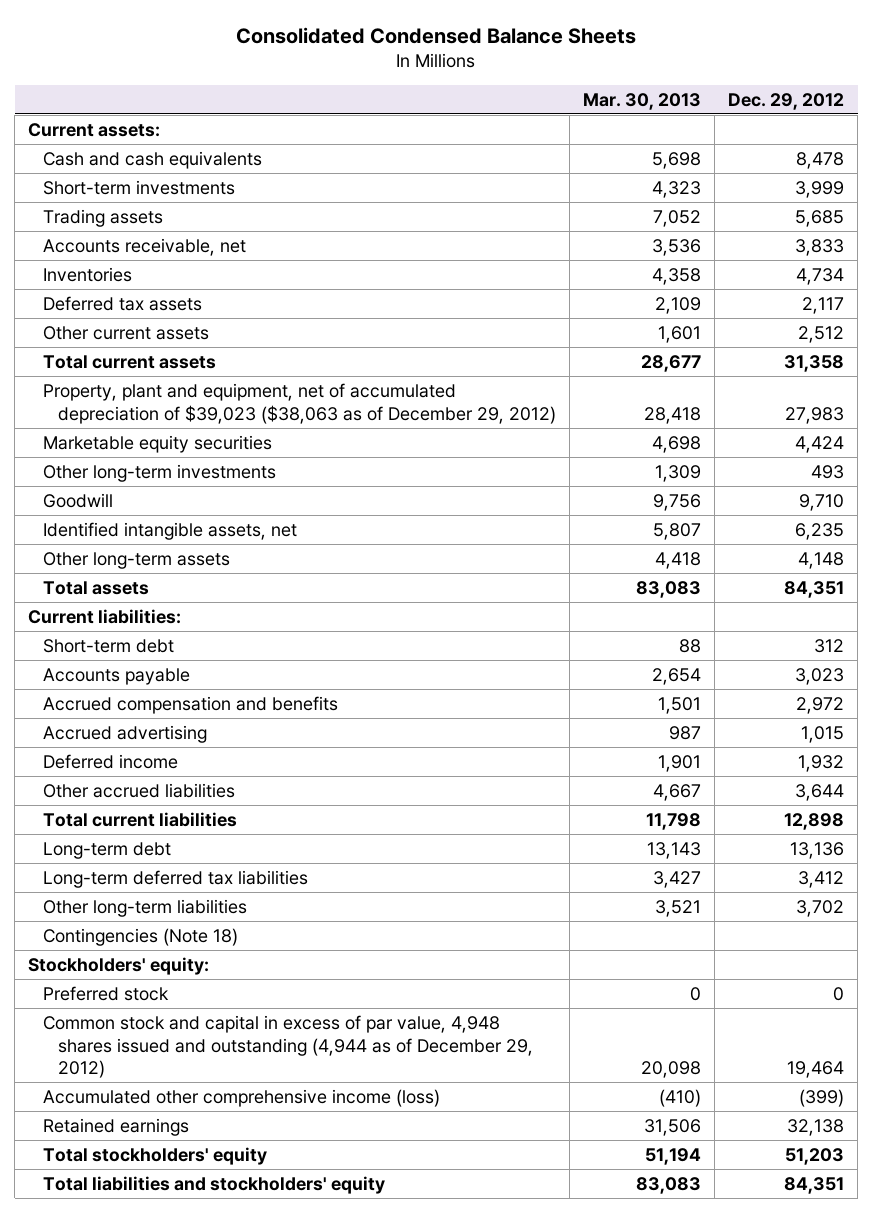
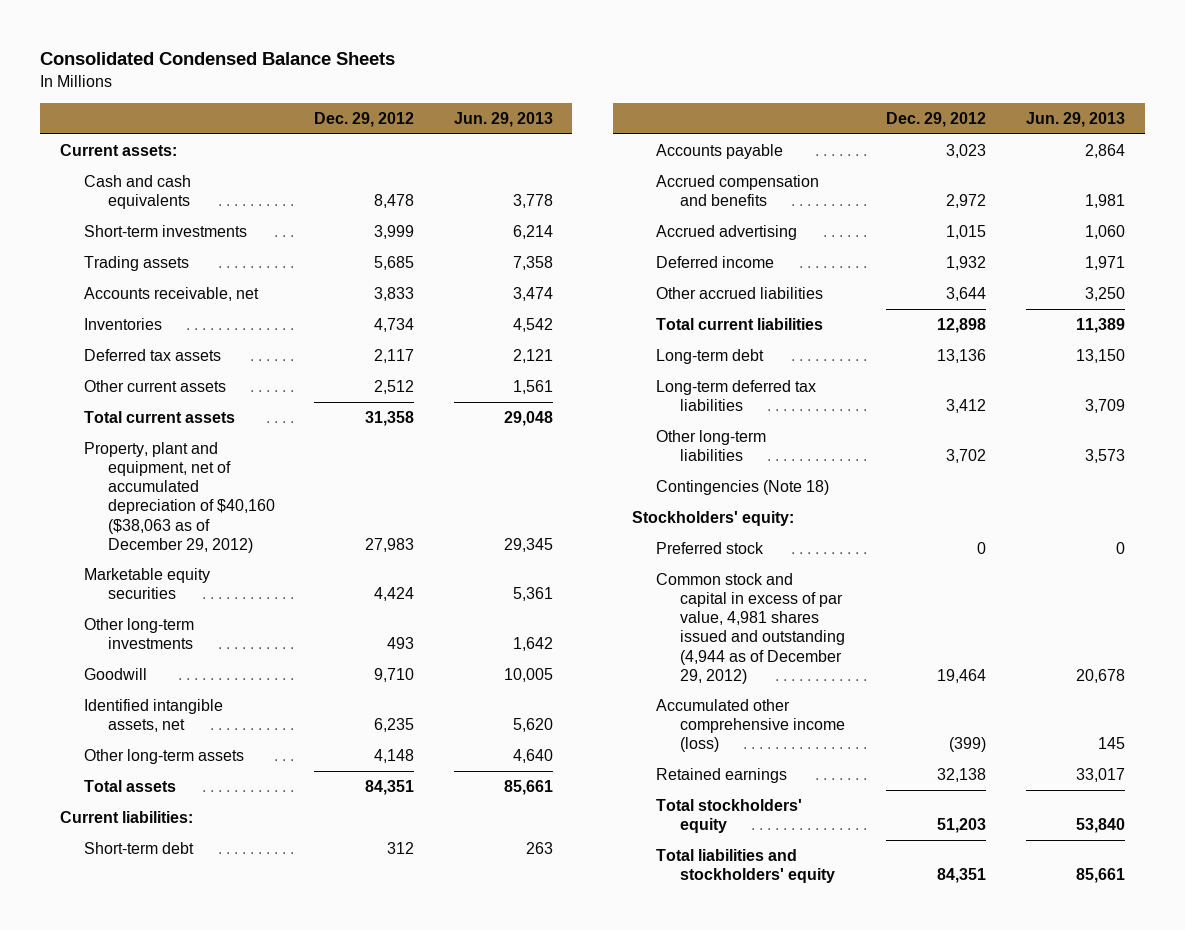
[582,92,701,110] Mar. 30, 2013 -> none
none -> [453,111,553,127] Jun. 29, 2013
[42,382,556,424] Property, plant and equipment, net of accumulated depreciation of $39,023 ($38,063 as of December 29, 2012) -> [83,441,275,553] Property, plant and equipment, net of accumulated depreciation of $40,160 ($38,063 as of December 29, 2012)
[42,1014,533,1079] Common stock and capital in excess of par value, 4,948 shares issued and outstanding (4,944 as of December 29, 2012) -> [656,572,845,684] Common stock and capital in excess of par value, 4,981 shares issued and outstanding (4,944 as of December 29, 2012)

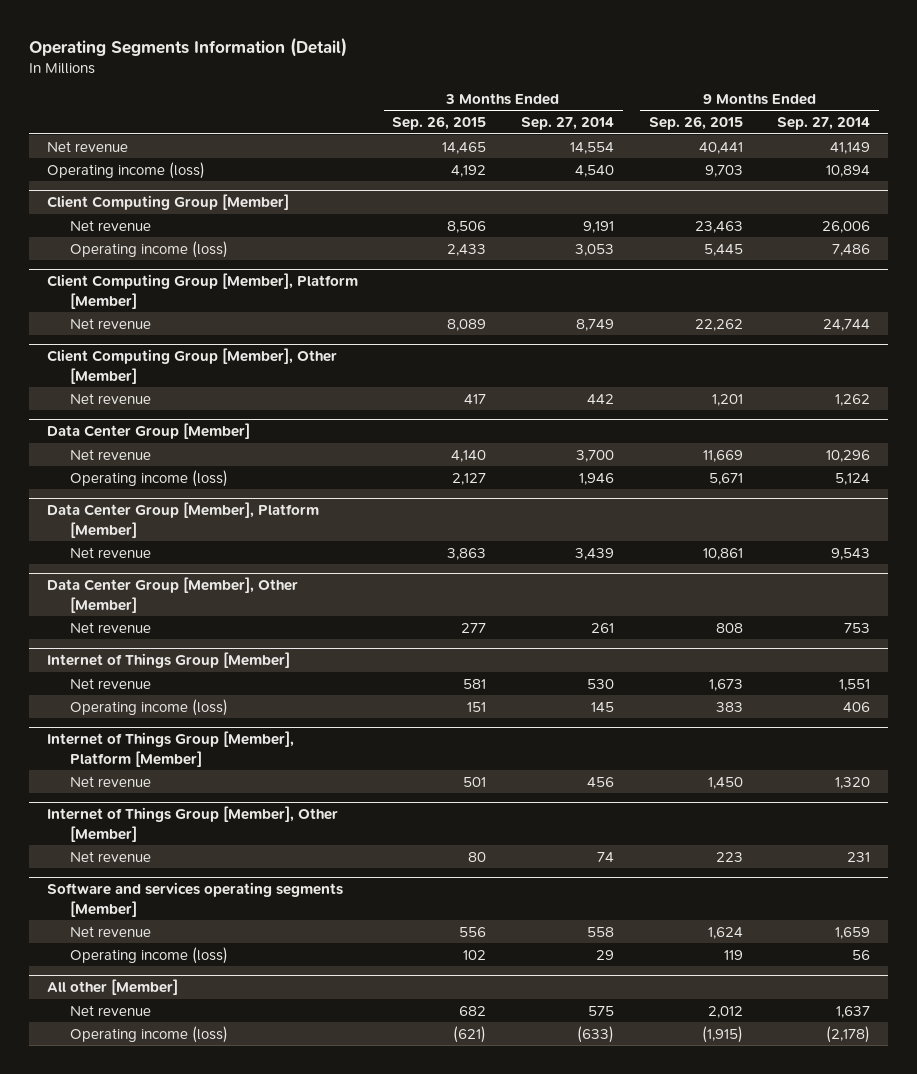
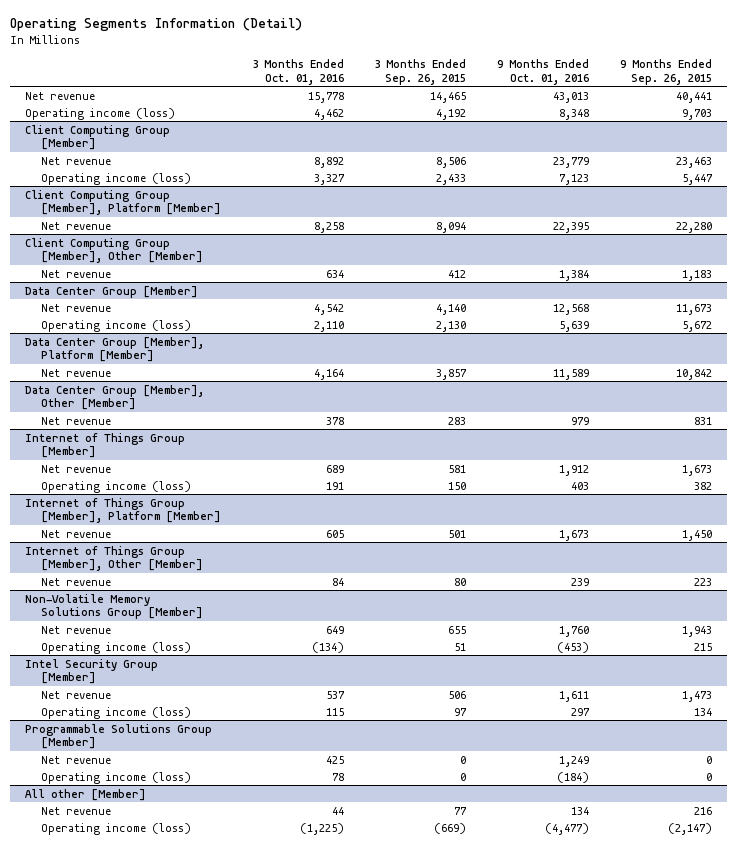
[521,117,615,131] Sep. 27, 2014 -> none
[777,117,871,131] Sep. 27, 2014 -> none
none -> [251,59,344,85] 3 Months Ended Oct. 01, 2016
none -> [496,59,589,85] 9 Months Ended Oct. 01, 2016
[703,243,743,256] 5,445 -> [681,173,713,185] 5,447
[447,318,487,331] 8,089 -> [436,221,467,233] 8,094
[694,318,743,331] 22,262 -> [675,221,712,233] 22,280
[464,393,487,404] 417 -> [448,269,467,278] 412
[711,393,743,406] 1,201 -> [681,269,712,281] 1,183
[702,449,743,462] 11,669 -> [675,303,712,315] 11,673
[452,472,487,485] 2,127 -> [436,320,467,332] 2,130
[708,472,743,485] 5,671 -> [681,320,712,332] 5,672
[447,547,487,560] 3,863 -> [436,368,468,380] 3,857
[702,547,743,560] 10,861 -> [675,368,712,380] 10,842
[461,622,487,633] 277 -> [448,416,467,425] 283
[715,622,743,633] 808 -> [693,416,712,425] 831
[467,701,487,712] 151 -> [448,481,467,490] 150
[715,701,743,712] 383 -> [693,481,712,490] 382
[46,882,343,917] Software and services operating segments [Member] -> none
none -> [25,593,203,620] Non-Volatile Memory Solutions Group [Member]
[459,926,487,937] 556 -> [448,625,467,634] 655
[707,926,743,939] 1,624 -> [681,625,712,637] 1,943
[463,949,487,960] 102 -> [454,642,467,651] 51
[723,949,743,960] 119 -> [693,642,712,651] 215
none -> [25,658,159,685] Intel Security Group [Member]
none -> [40,690,111,699] Net revenue
none -> [40,706,191,719] Operating income (loss)
none -> [25,723,213,750] Programmable Solutions Group [Member]
none -> [40,755,111,764] Net revenue
none -> [40,771,191,784] Operating income (loss)
[459,1005,487,1016] 682 -> [454,806,468,815] 77
[707,1005,743,1018] 2,012 -> [693,806,712,815] 216
[453,1025,487,1043] (621) -> [434,822,467,834] (669)
[701,1025,743,1043] (1,915) -> [667,822,712,835] (2,147)

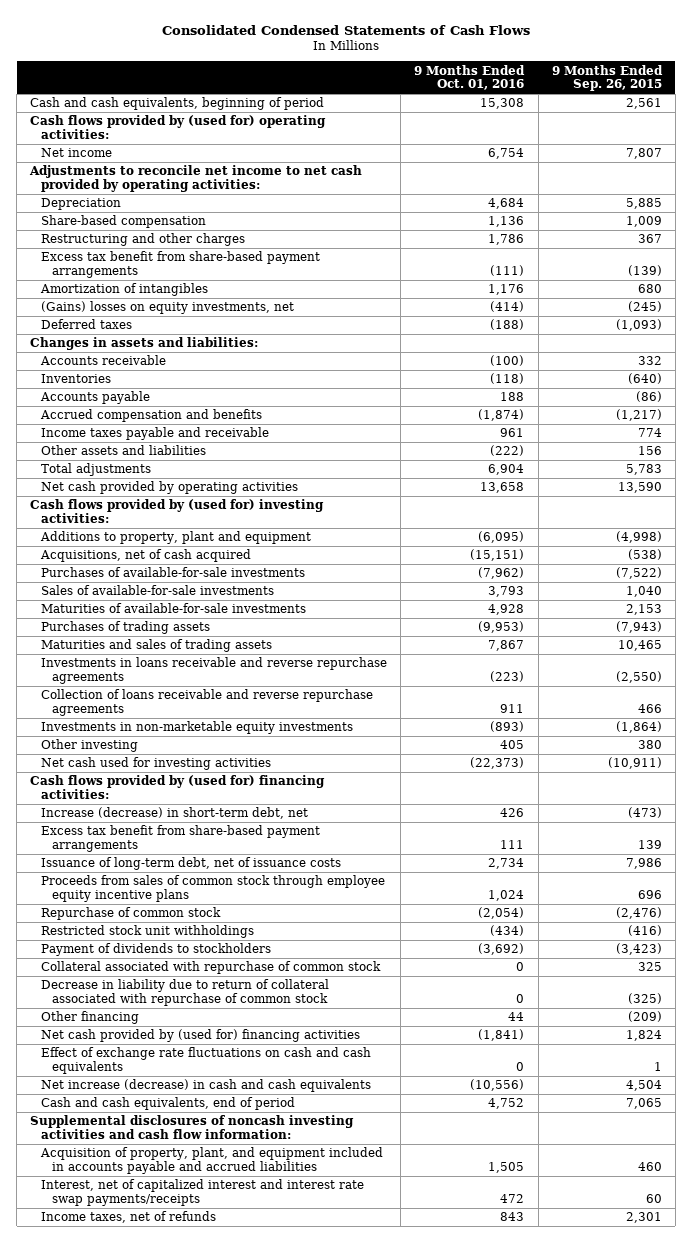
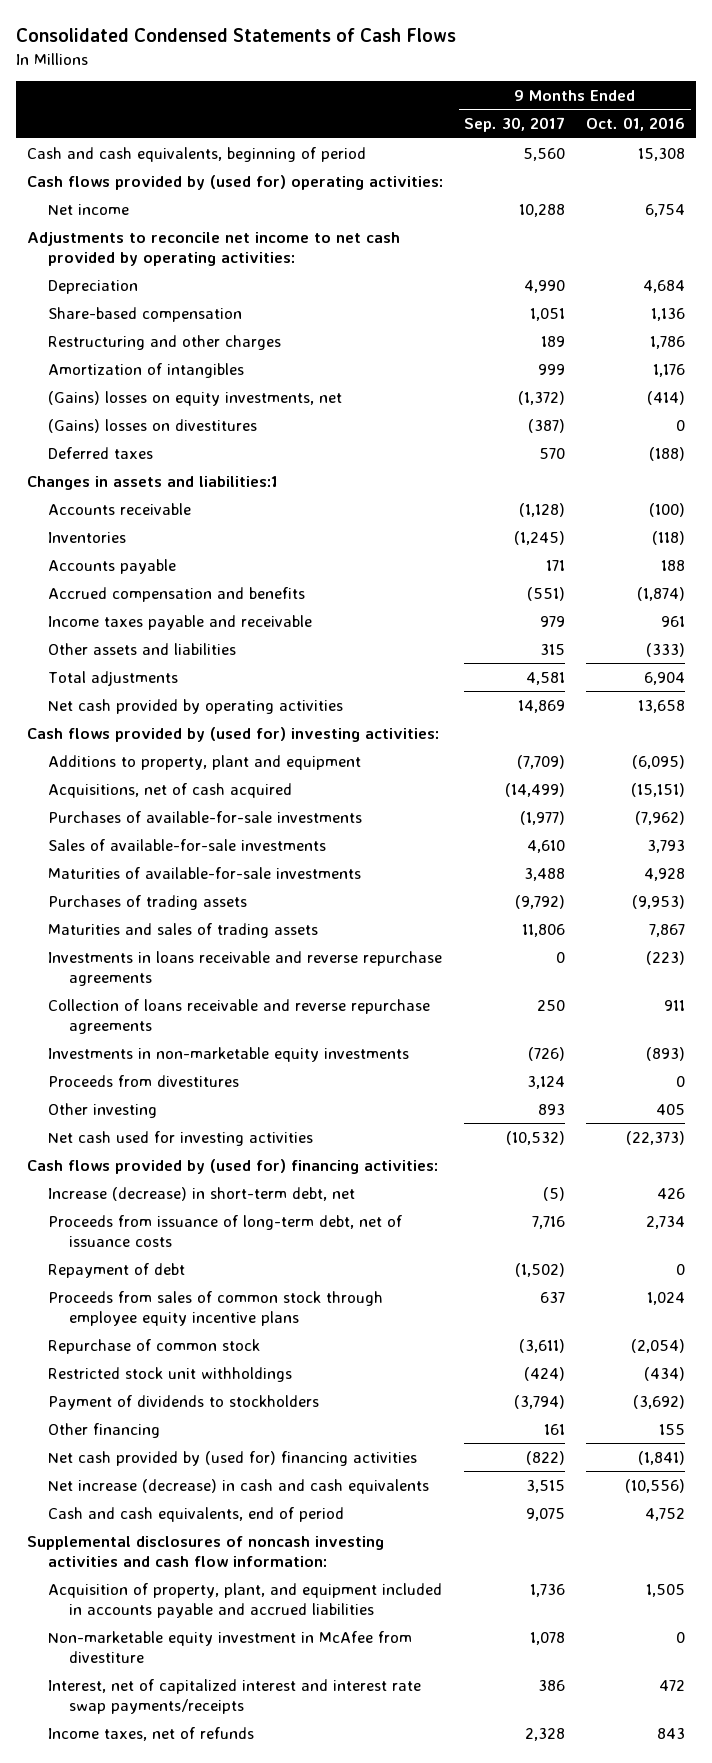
[551,64,663,92] 9 Months Ended Sep. 26, 2015 -> none
none -> [464,117,566,133] Sep. 30, 2017
[41,251,321,278] Excess tax benefit from share-based payment arrangements -> none
none -> [48,418,258,433] (Gains) losses on divestitures
[30,337,259,351] Changes in assets and liabilities: -> [26,475,278,490] Changes in assets and liabilities:1
[490,445,525,457] (222) -> [646,642,686,657] (333)
none -> [48,1074,240,1087] Proceeds from divestitures
[41,825,321,852] Excess tax benefit from share-based payment arrangements -> none
[41,857,342,871] Issuance of long-term debt, net of issuance costs -> [48,1214,403,1247] Proceeds from issuance of long-term debt, net of issuance costs
none -> [48,1262,186,1278] Repayment of debt
[41,961,382,975] Collateral associated with repurchase of common stock -> none
[41,979,330,1006] Decrease in liability due to return of collateral associated with repurchase of common stock -> none
[508,1012,525,1022] 44 -> [659,1423,686,1435] 155
[41,1047,372,1074] Effect of exchange rate fluctuations on cash and cash equivalents -> none
none -> [48,1630,413,1663] Non-marketable equity investment in McAfee from divestiture

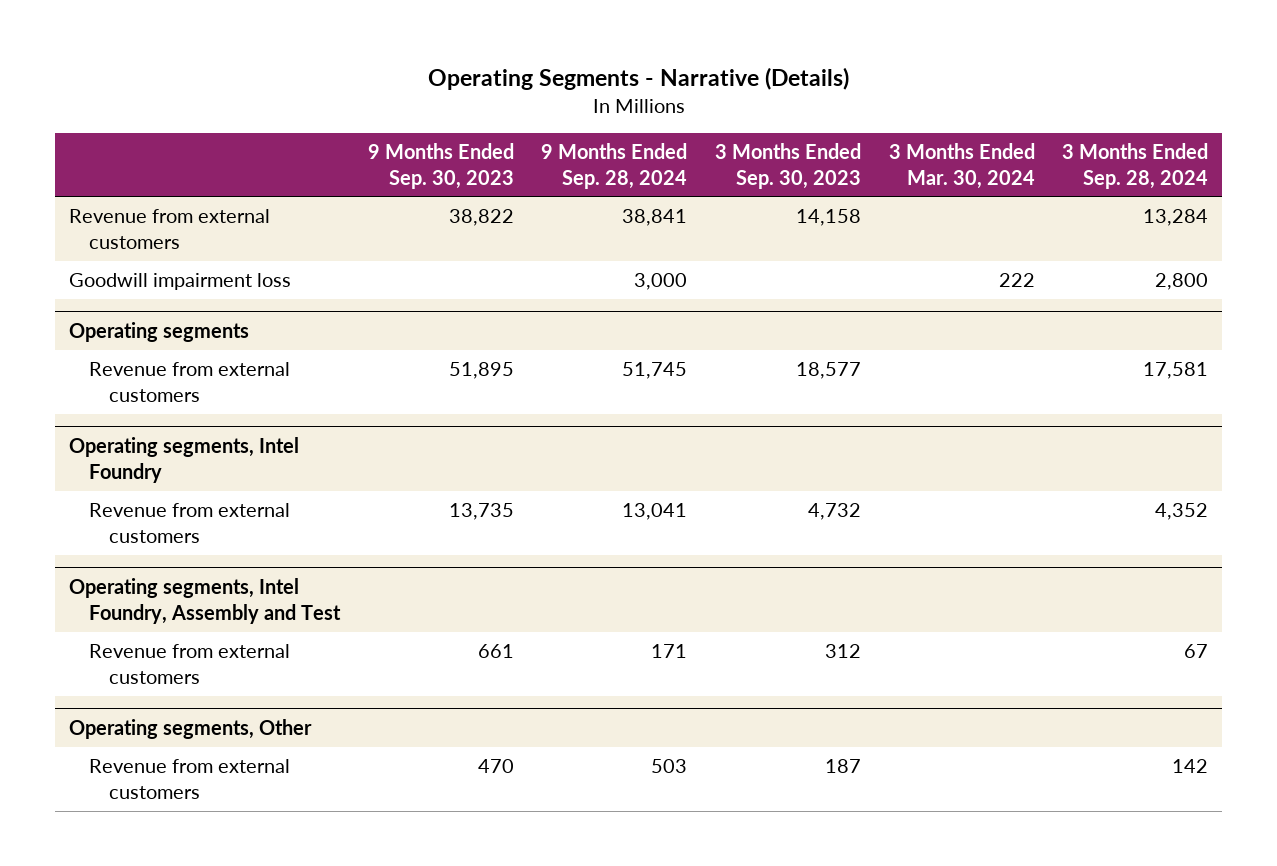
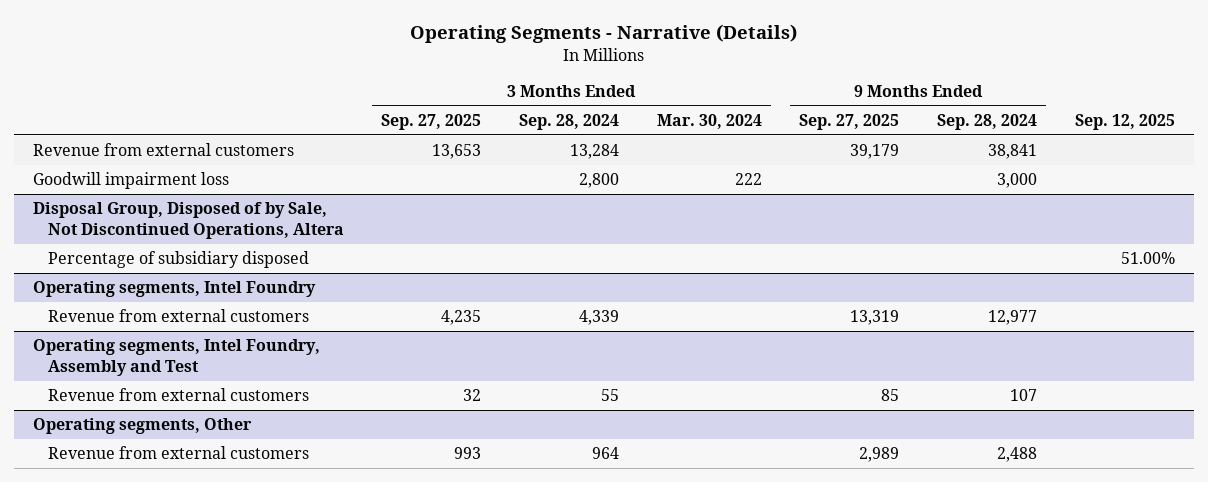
[367,142,514,189] 9 Months Ended Sep. 30, 2023 -> none
[715,142,862,189] 3 Months Ended Sep. 30, 2023 -> none
none -> [381,114,482,131] Sep. 27, 2025
none -> [799,114,900,131] Sep. 27, 2025
none -> [1074,114,1175,131] Sep. 12, 2025
[68,322,249,343] Operating segments -> none
[89,362,291,402] Revenue from external customers -> none
none -> [33,202,344,240] Disposal Group, Disposed of by Sale, Not Discontinued Operations, Altera
none -> [47,251,309,269] Percentage of subsidiary disposed
[622,503,688,521] 13,041 -> [988,310,1038,326] 12,977
[1155,503,1209,521] 4,352 -> [578,310,619,326] 4,339
[651,644,688,659] 171 -> [1010,389,1038,402] 107
[1184,644,1209,659] 67 -> [600,389,619,402] 55
[651,759,688,774] 503 -> [997,447,1038,463] 2,488
[1172,759,1209,774] 142 -> [591,447,619,460] 964

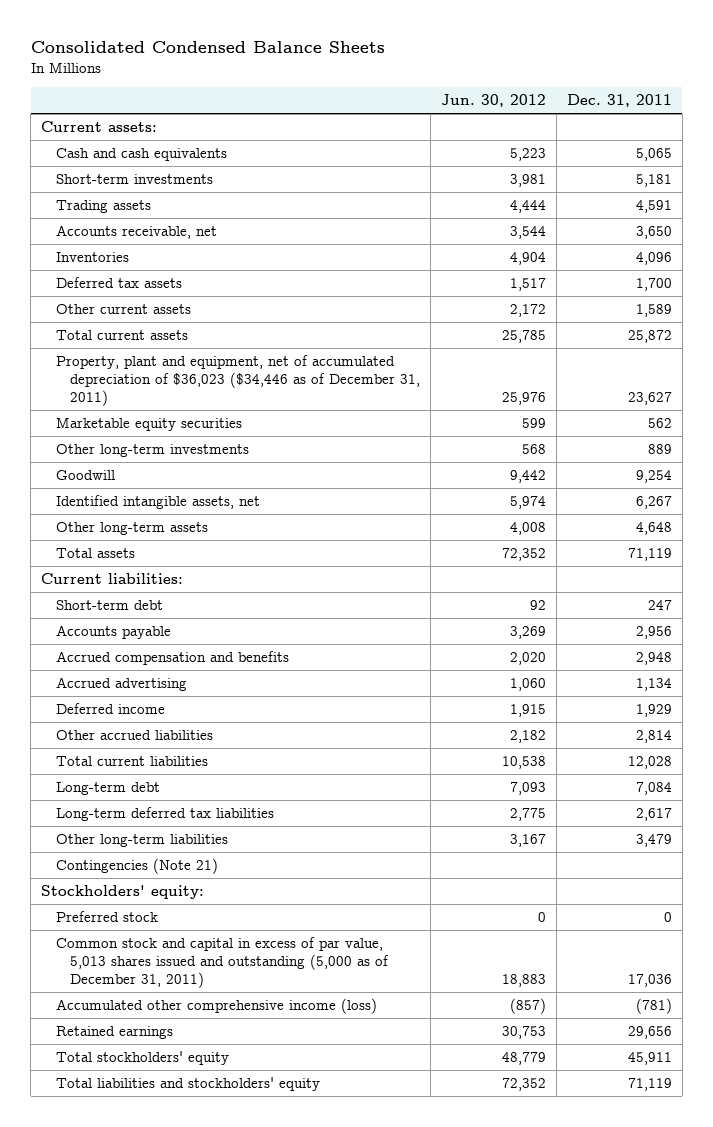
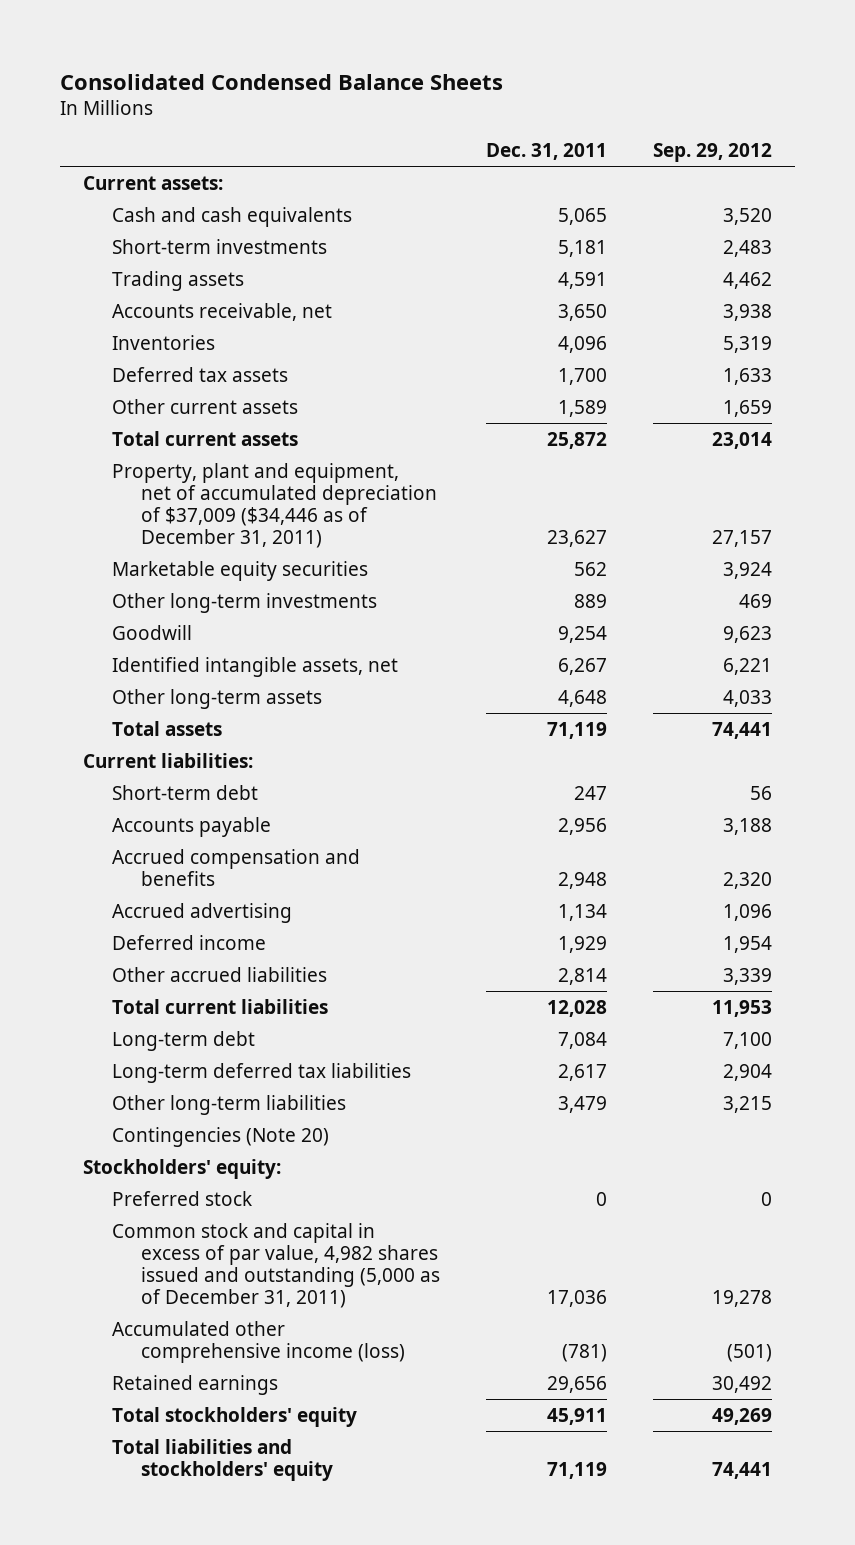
[440,94,546,108] Jun. 30, 2012 -> none
none -> [652,143,772,163] Sep. 29, 2012
[55,354,420,407] Property, plant and equipment, net of accumulated depreciation of $36,023 ($34,446 as of December 31, 2011) -> [112,462,438,549] Property, plant and equipment, net of accumulated depreciation of $37,009 ($34,446 as of December 31, 2011)
[55,857,218,874] Contingencies (Note 21) -> [112,1126,330,1147] Contingencies (Note 20)
[55,936,389,989] Common stock and capital in excess of par value, 5,013 shares issued and outstanding (5,000 as of December 31, 2011) -> [112,1222,441,1309] Common stock and capital in excess of par value, 4,982 shares issued and outstanding (5,000 as of December 31, 2011)

